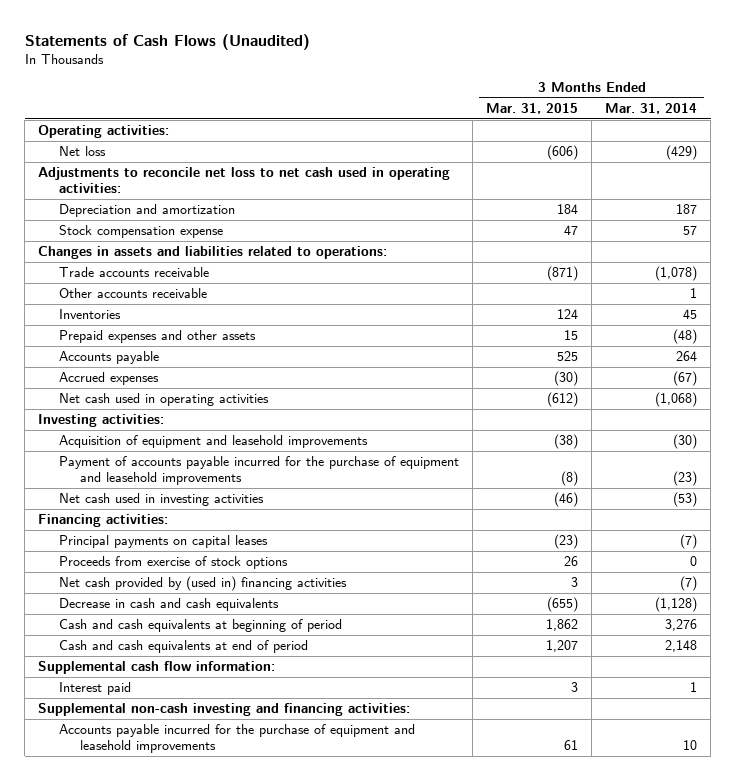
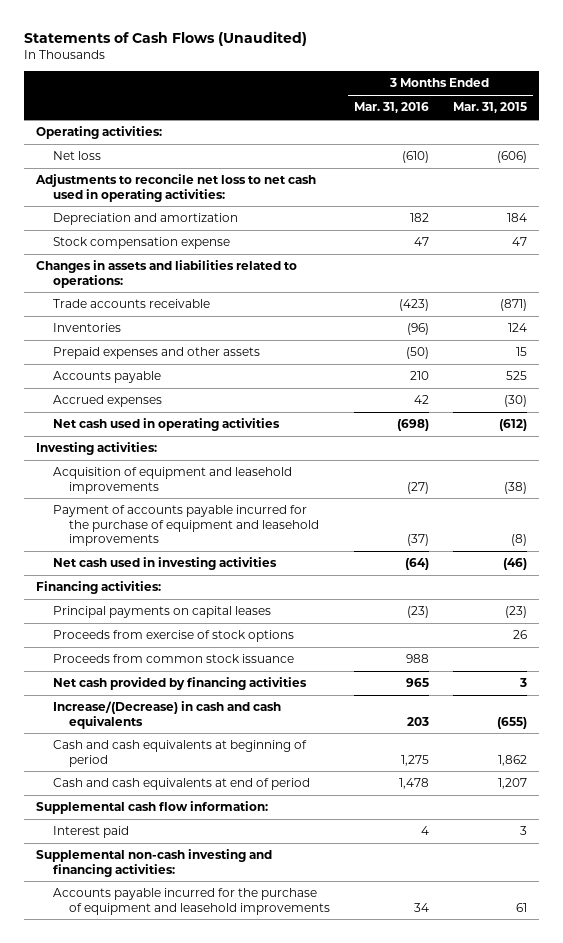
[605,103,698,115] Mar. 31, 2014 -> none
none -> [354,102,430,114] Mar. 31, 2016
[59,288,208,299] Other accounts receivable -> none
none -> [52,654,294,664] Proceeds from common stock issuance
[59,576,348,592] Net cash provided by (used in) financing activities -> [52,677,307,691] Net cash provided by financing activities
[59,598,280,612] Decrease in cash and cash equivalents -> [52,701,281,729] Increase/(Decrease) in cash and cash equivalents

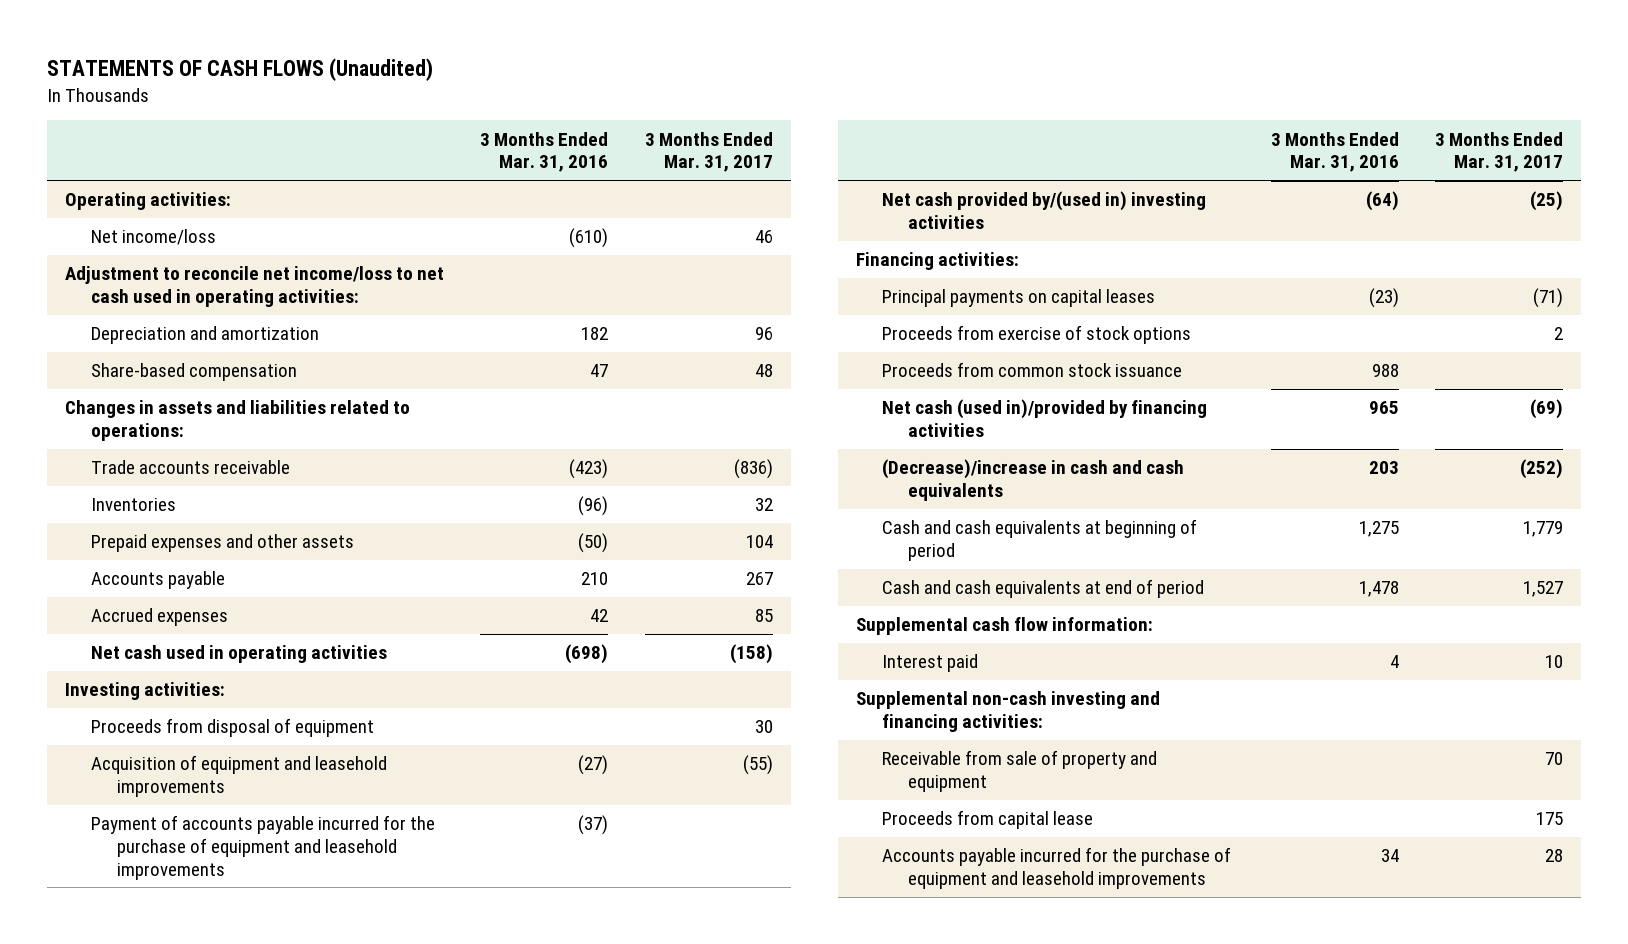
[24,30,308,46] Statements of Cash Flows (Unaudited) -> [47,58,434,82] STATEMENTS OF CASH FLOWS (Unaudited)
[452,102,527,114] Mar. 31, 2015 -> none
none -> [644,131,773,173] 3 Months Ended Mar. 31, 2017
[52,151,101,161] Net loss -> [91,229,217,246] Net income/loss
[34,174,316,202] Adjustments to reconcile net loss to net cash used in operating activities: -> [65,266,445,307] Adjustment to reconcile net income/loss to net cash used in operating activities:
[52,237,230,250] Stock compensation expense -> [91,363,298,382] Share-based compensation
none -> [91,718,375,738] Proceeds from disposal of equipment
[52,557,277,571] Net cash used in investing activities -> [881,191,1206,229] Net cash provided by/(used in) investing activities
[52,677,307,691] Net cash provided by financing activities -> [881,399,1207,437] Net cash (used in)/provided by financing activities
[52,701,281,729] Increase/(Decrease) in cash and cash equivalents -> [881,459,1184,501] (Decrease)/increase in cash and cash equivalents
none -> [881,750,1157,792] Receivable from sale of property and equipment
none -> [881,810,1093,830] Proceeds from capital lease

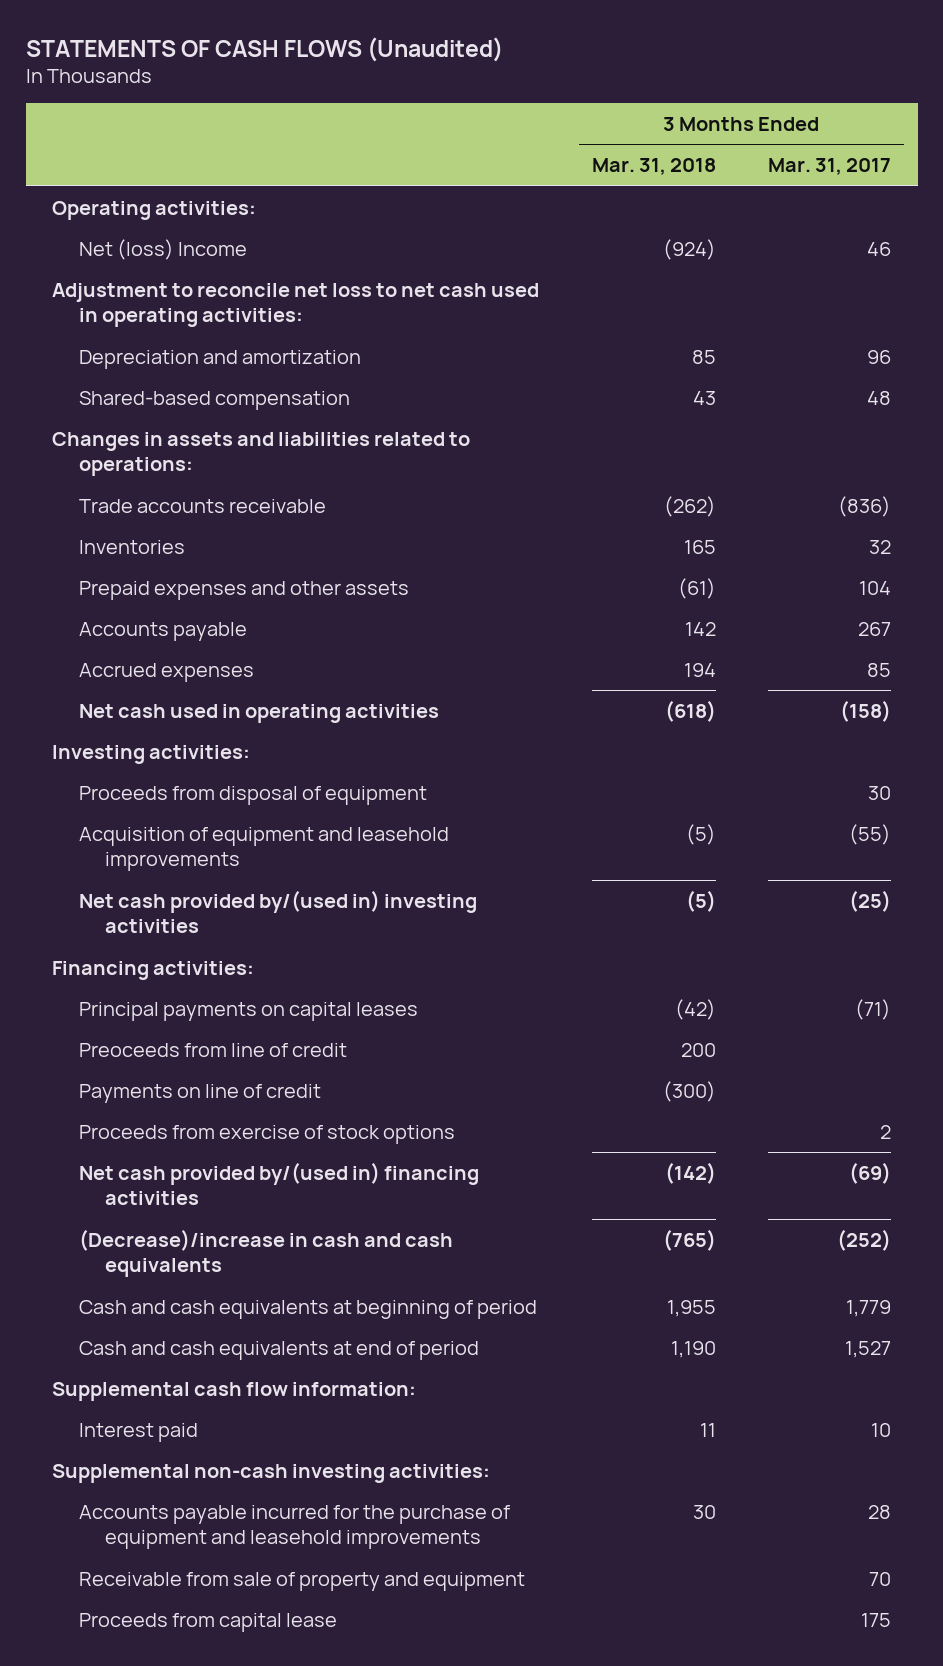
[480,131,609,173] 3 Months Ended Mar. 31, 2016 -> none
none -> [591,158,716,176] Mar. 31, 2018
[91,229,217,246] Net income/loss -> [78,238,247,260] Net (loss) Income
[65,266,445,307] Adjustment to reconcile net income/loss to net cash used in operating activities: -> [52,282,540,328] Adjustment to reconcile net loss to net cash used in operating activities:
[91,363,298,382] Share-based compensation -> [78,390,350,410] Shared-based compensation
[91,815,436,880] Payment of accounts payable incurred for the purchase of equipment and leasehold improvements -> none
none -> [78,1042,347,1057] Preoceeds from line of credit
none -> [78,1083,321,1103] Payments on line of credit
[881,362,1182,378] Proceeds from common stock issuance -> none
[881,399,1207,437] Net cash (used in)/provided by financing activities -> [78,1161,479,1206] Net cash provided by/(used in) financing activities
[855,691,1160,732] Supplemental non-cash investing and financing activities: -> [52,1463,491,1483] Supplemental non-cash investing activities:
[881,847,1231,889] Accounts payable incurred for the purchase of equipment and leasehold improvements -> [78,1504,510,1550] Accounts payable incurred for the purchase of equipment and leasehold improvements

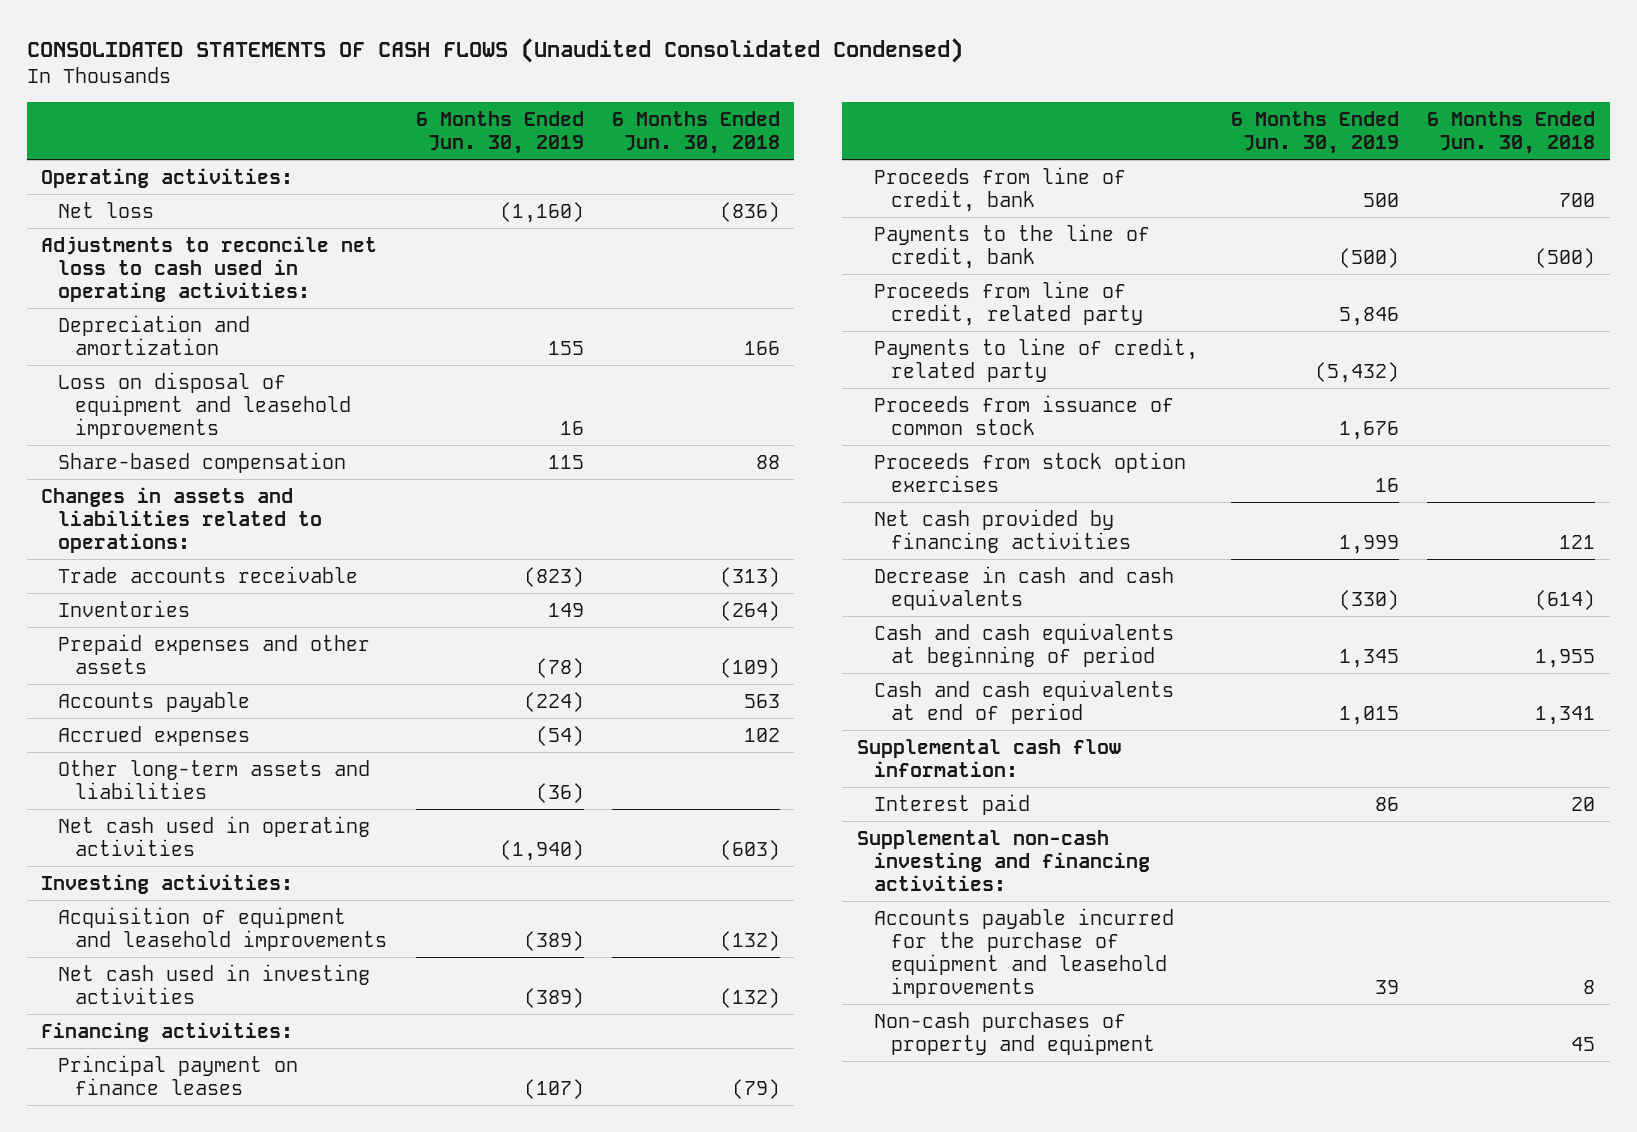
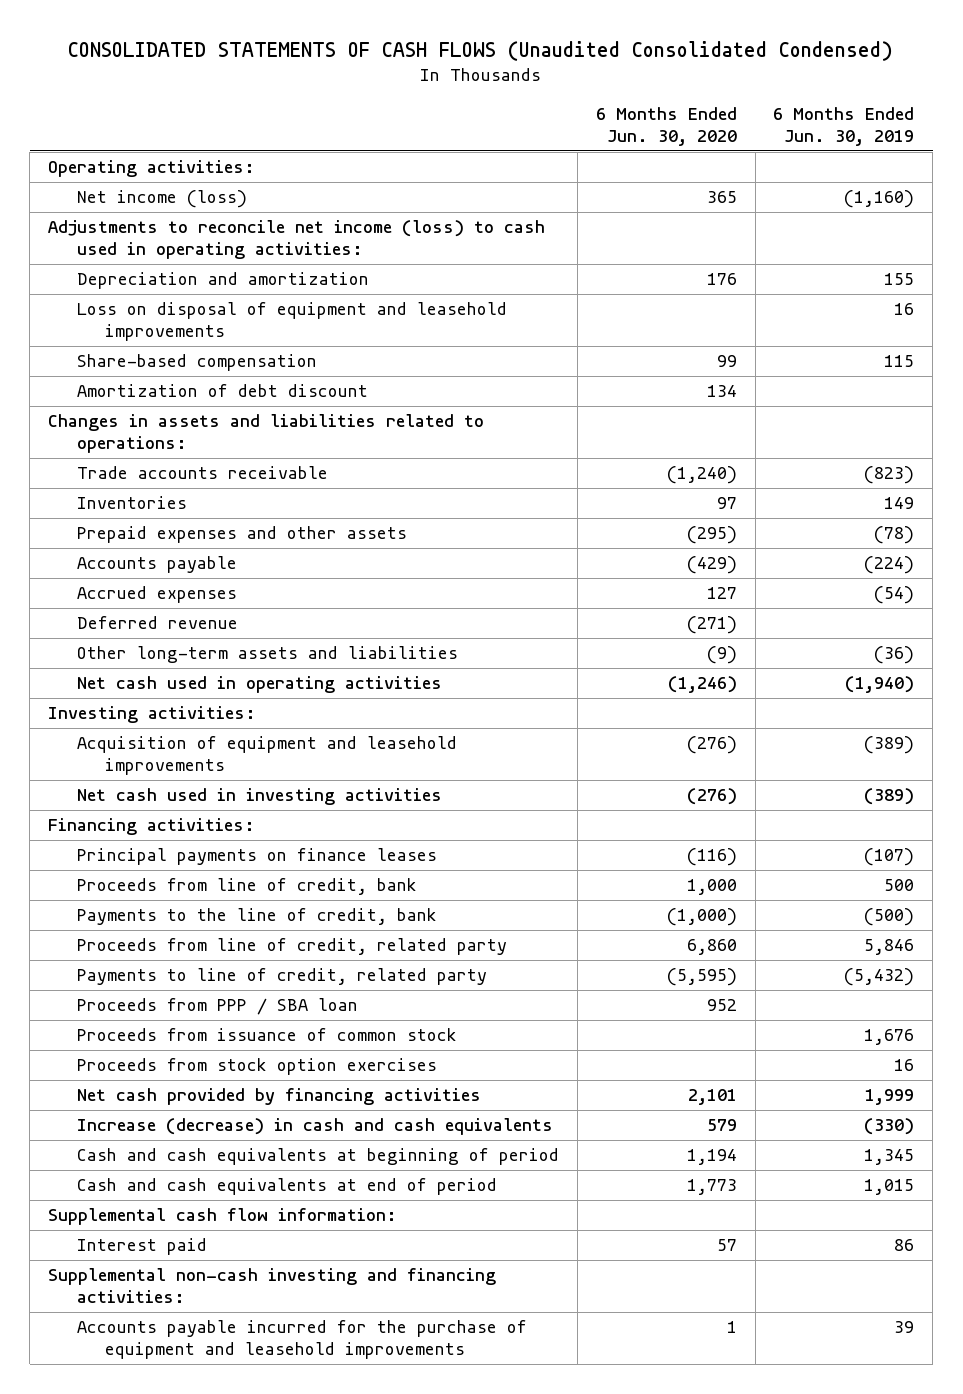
[612,110,781,155] 6 Months Ended Jun. 30, 2018 -> none
none -> [595,107,737,146] 6 Months Ended Jun. 30, 2020
[58,201,155,218] Net loss -> [76,190,247,209] Net income (loss)
[41,235,378,302] Adjustments to reconcile net loss to cash used in operating activities: -> [48,220,546,259] Adjustments to reconcile net income (loss) to cash used in operating activities:
none -> [76,384,368,398] Amortization of debt discount
none -> [76,616,238,630] Deferred revenue
[58,1054,299,1095] Principal payment on finance leases -> [76,848,437,866] Principal payments on finance leases
none -> [76,998,358,1016] Proceeds from PPP / SBA loan
[873,565,1174,610] Decrease in cash and cash equivalents -> [76,1118,553,1136] Increase (decrease) in cash and cash equivalents
[873,1011,1155,1055] Non-cash purchases of property and equipment -> none

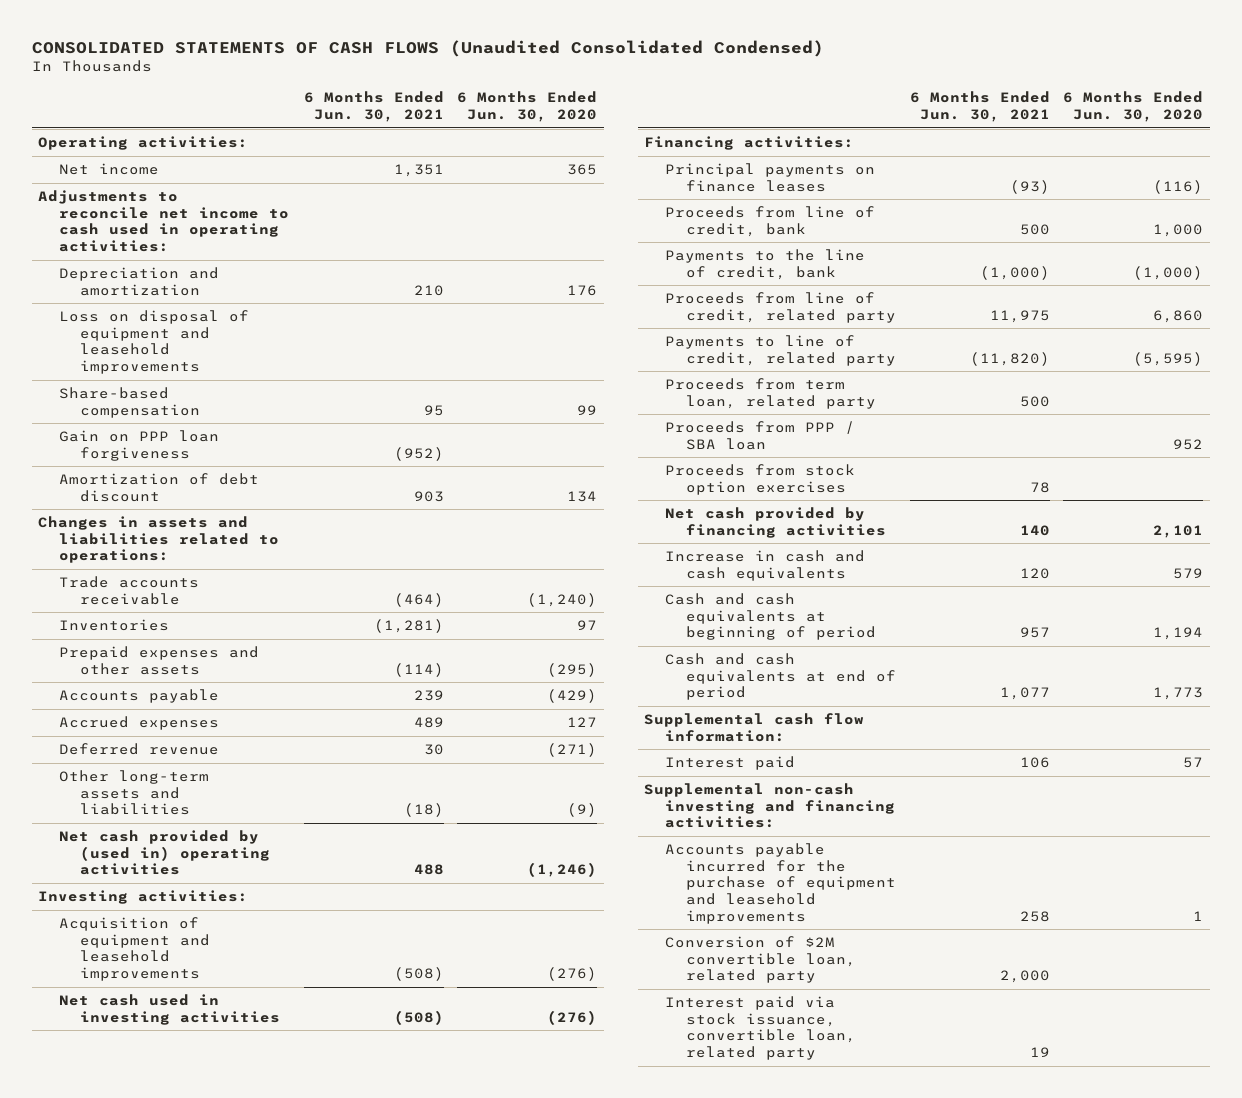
[773,107,915,146] 6 Months Ended Jun. 30, 2019 -> none
none -> [303,91,444,122] 6 Months Ended Jun. 30, 2021
[76,190,247,209] Net income (loss) -> [59,163,160,176] Net income
[48,220,546,259] Adjustments to reconcile net income (loss) to cash used in operating activities: -> [38,190,290,252] Adjustments to reconcile net income to cash used in operating activities:
none -> [59,430,220,461] Gain on PPP loan forgiveness
[76,676,442,694] Net cash used in operating activities -> [59,830,271,876] Net cash provided by (used in) operating activities
none -> [665,378,877,409] Proceeds from term loan, related party
[76,1028,457,1042] Proceeds from issuance of common stock -> none
[76,1118,553,1136] Increase (decrease) in cash and cash equivalents -> [665,550,866,581] Increase in cash and cash equivalents
none -> [665,936,857,984] Conversion of $2M convertible loan, related party
none -> [665,996,857,1060] Interest paid via stock issuance, convertible loan, related party

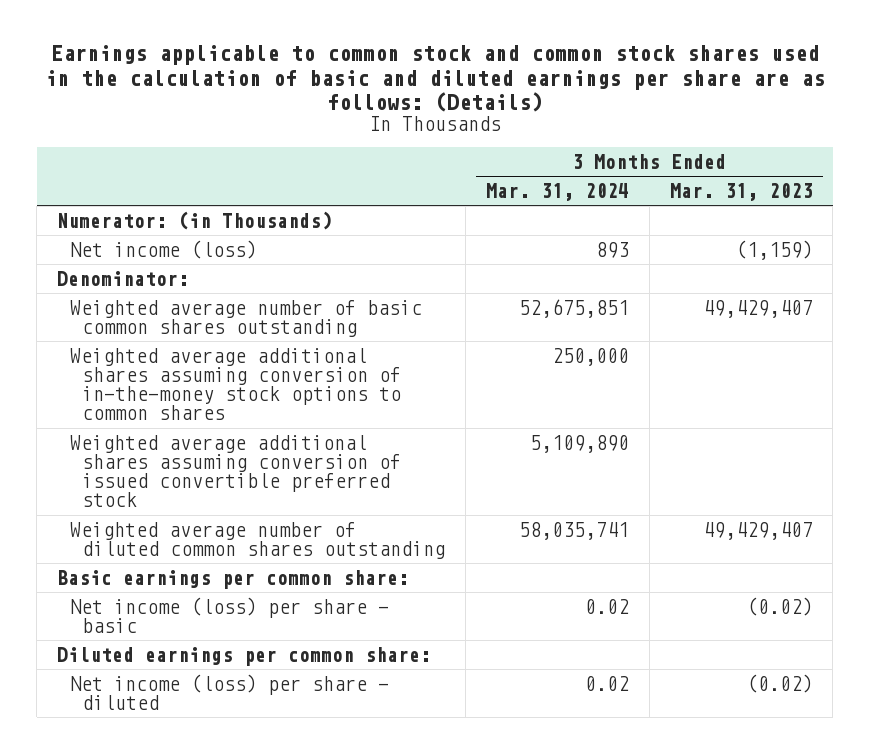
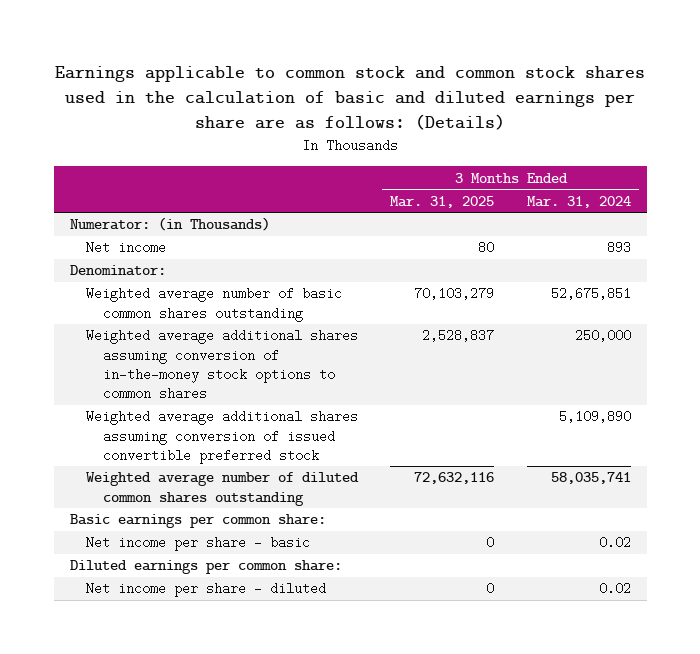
[669,183,813,202] Mar. 31, 2023 -> none
none -> [390,195,495,208] Mar. 31, 2025
[69,239,257,259] Net income (loss) -> [86,241,167,255] Net income
[69,596,389,634] Net income (loss) per share - basic -> [86,536,311,552] Net income per share - basic
[69,673,389,711] Net income (loss) per share - diluted -> [86,582,327,598] Net income per share - diluted

